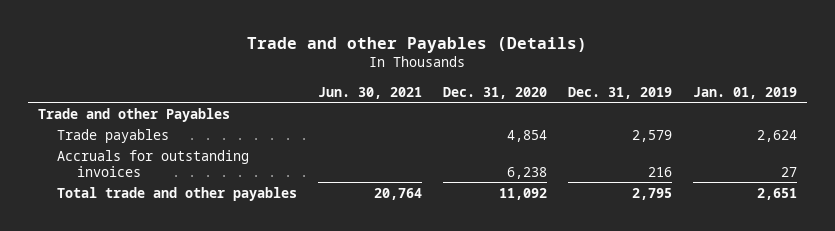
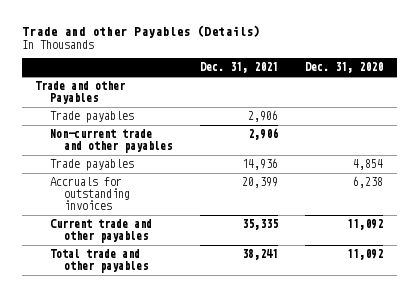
[318,86,423,99] Jun. 30, 2021 -> none
[567,86,672,99] Dec. 31, 2019 -> none
[692,86,797,99] Jan. 01, 2019 -> none
none -> [199,62,278,74] Dec. 31, 2021
none -> [49,111,134,124] Trade payables
none -> [49,129,173,154] Non-current trade and other payables
none -> [49,219,152,244] Current trade and other payables

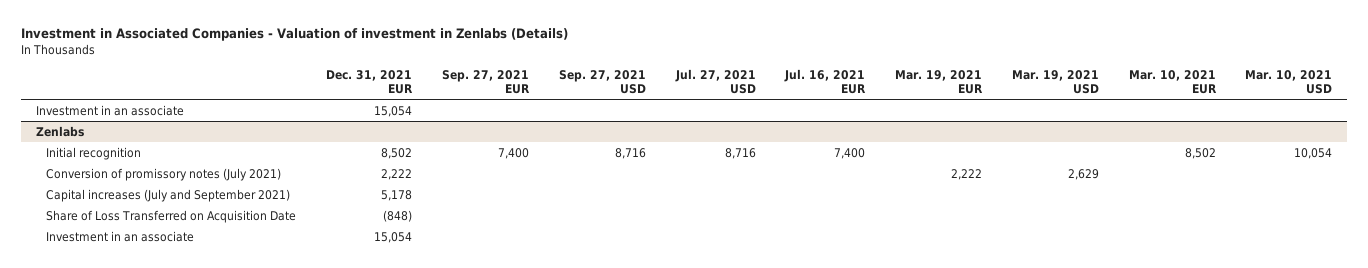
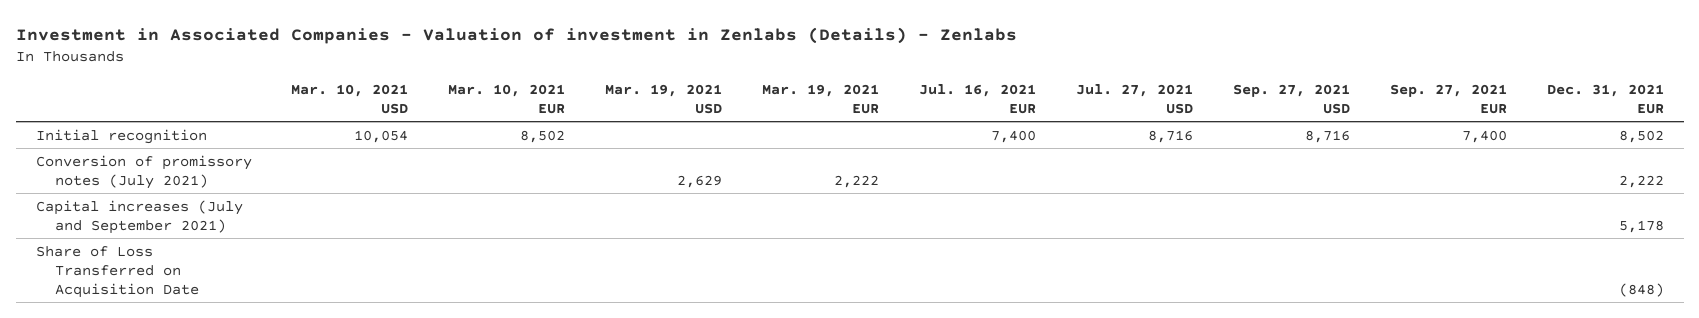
[20,28,568,42] Investment in Associated Companies - Valuation of investment in Zenlabs (Details) -> [15,26,1017,44] Investment in Associated Companies - Valuation of investment in Zenlabs (Details) - Zenlabs
[35,104,184,116] Investment in an associate -> none
[35,125,84,137] Zenlabs -> none
[46,230,195,242] Investment in an associate -> none

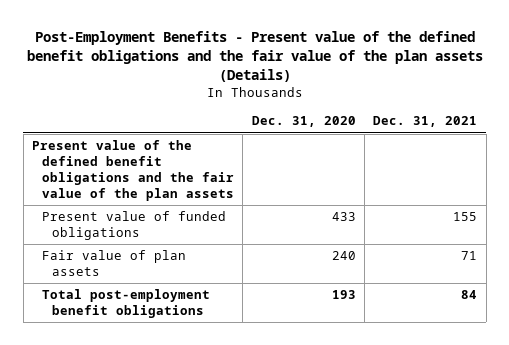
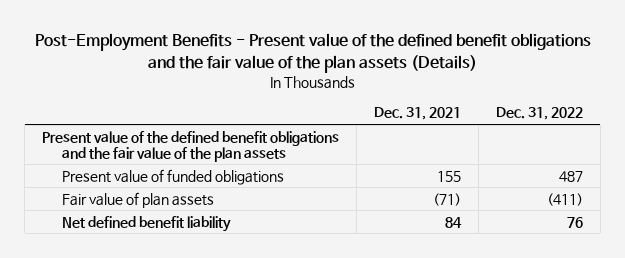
[251,116,356,128] Dec. 31, 2020 -> none
none -> [495,107,583,121] Dec. 31, 2022
[461,251,478,261] 71 -> [433,192,462,206] (71)
[42,289,211,319] Total post-employment benefit obligations -> [62,215,232,232] Net defined benefit liability

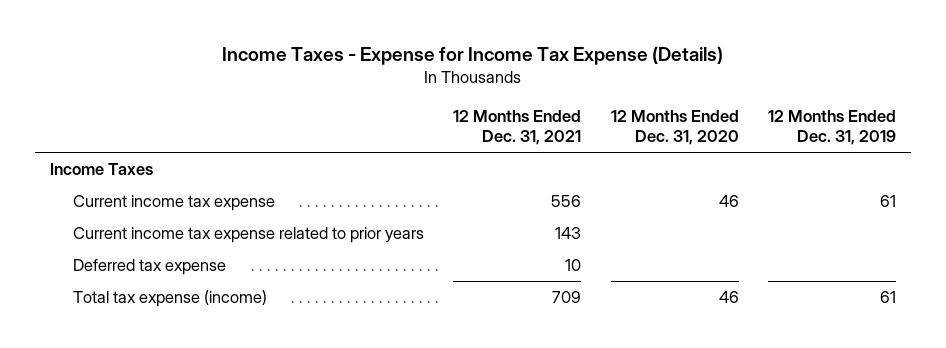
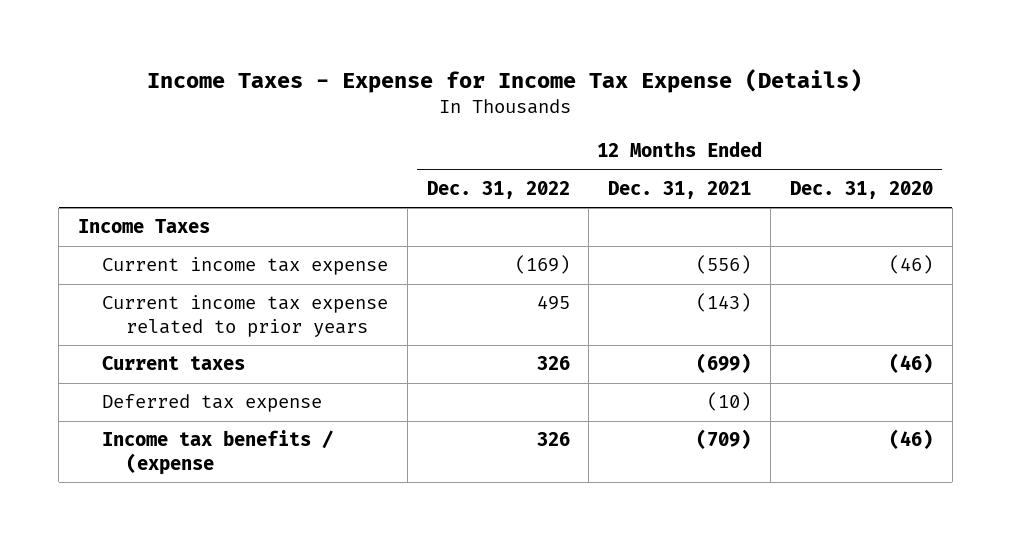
[768,109,897,146] 12 Months Ended Dec. 31, 2019 -> none
none -> [426,180,570,199] Dec. 31, 2022
[551,194,582,207] 556 -> [696,255,752,275] (556)
[718,194,739,207] 46 -> [888,255,933,275] (46)
[555,226,582,239] 143 -> [696,293,752,313] (143)
none -> [101,356,245,371] Current taxes
[565,258,582,271] 10 -> [707,392,752,412] (10)
[73,289,268,307] Total tax expense (income) -> [101,430,333,475] Income tax benefits / (expense
[552,290,582,303] 709 -> [696,429,752,450] (709)
[718,290,739,303] 46 -> [888,429,933,450] (46)

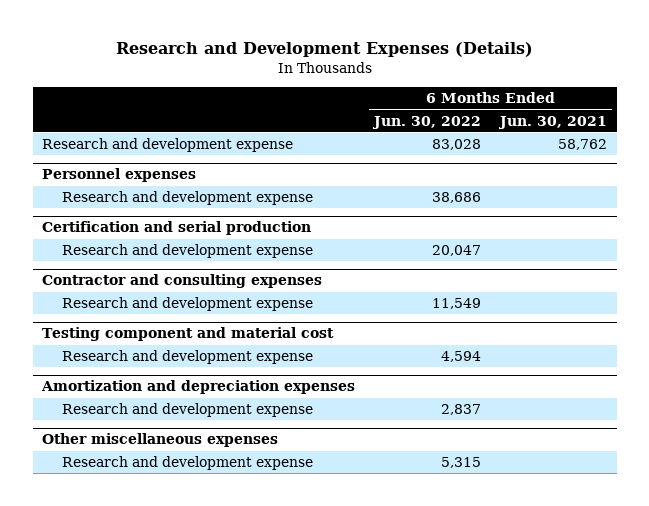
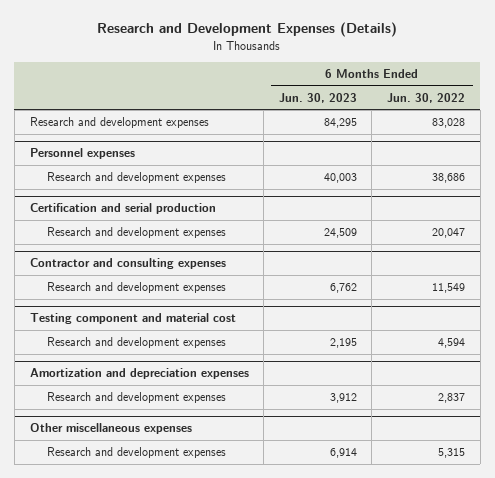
[498,115,608,129] Jun. 30, 2021 -> none
none -> [278,92,357,103] Jun. 30, 2023
[42,138,294,153] Research and development expense -> [29,117,209,129] Research and development expenses
[62,191,314,206] Research and development expense -> [47,172,227,184] Research and development expenses
[62,244,314,259] Research and development expense -> [47,227,227,239] Research and development expenses
[62,297,314,312] Research and development expense -> [47,282,227,294] Research and development expenses
[62,350,314,365] Research and development expense -> [47,337,227,349] Research and development expenses
[62,403,314,418] Research and development expense -> [47,392,227,404] Research and development expenses
[62,456,314,471] Research and development expense -> [47,447,227,459] Research and development expenses

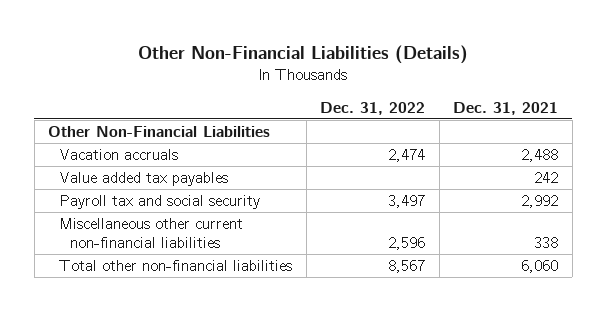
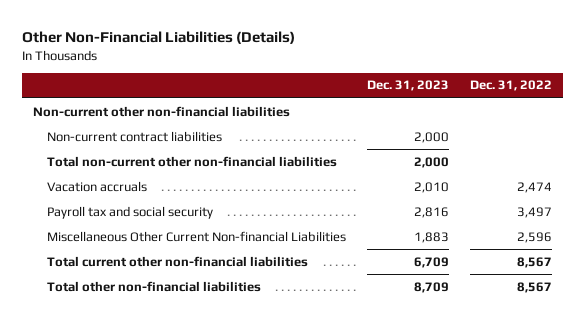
[453,101,559,115] Dec. 31, 2021 -> none
none -> [366,80,449,92] Dec. 31, 2023
[48,125,271,137] Other Non-Financial Liabilities -> [33,105,291,117] Non-current other non-financial liabilities
none -> [46,130,222,142] Non-current contract liabilities
none -> [46,155,337,167] Total non-current other non-financial liabilities
[59,171,229,186] Value added tax payables -> none
[59,217,244,248] Miscellaneous other current non-financial liabilities -> [46,230,346,242] Miscellaneous Other Current Non-financial Liabilities
none -> [46,255,308,267] Total current other non-financial liabilities

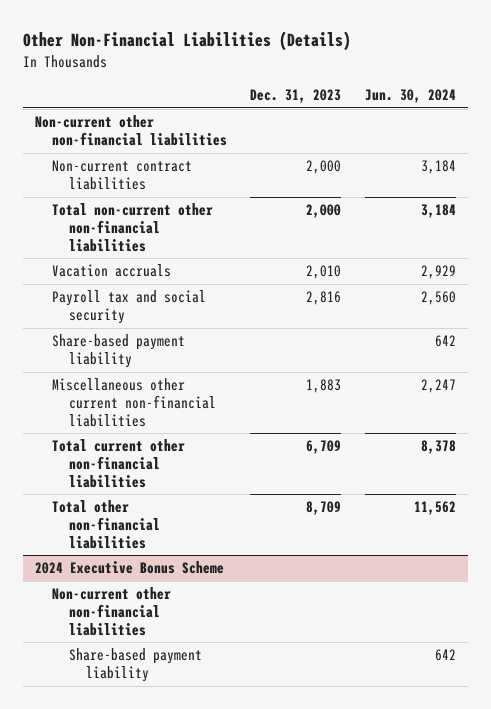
[470,80,553,92] Dec. 31, 2022 -> none
none -> [365,89,457,104] Jun. 30, 2024
none -> [51,334,185,368] Share-based payment liability
[46,230,346,242] Miscellaneous Other Current Non-financial Liabilities -> [51,378,216,427] Miscellaneous other current non-financial liabilities
none -> [34,561,224,575] 2024 Executive Bonus Scheme
none -> [51,587,171,636] Non-current other non-financial liabilities
none -> [68,648,202,682] Share-based payment liability

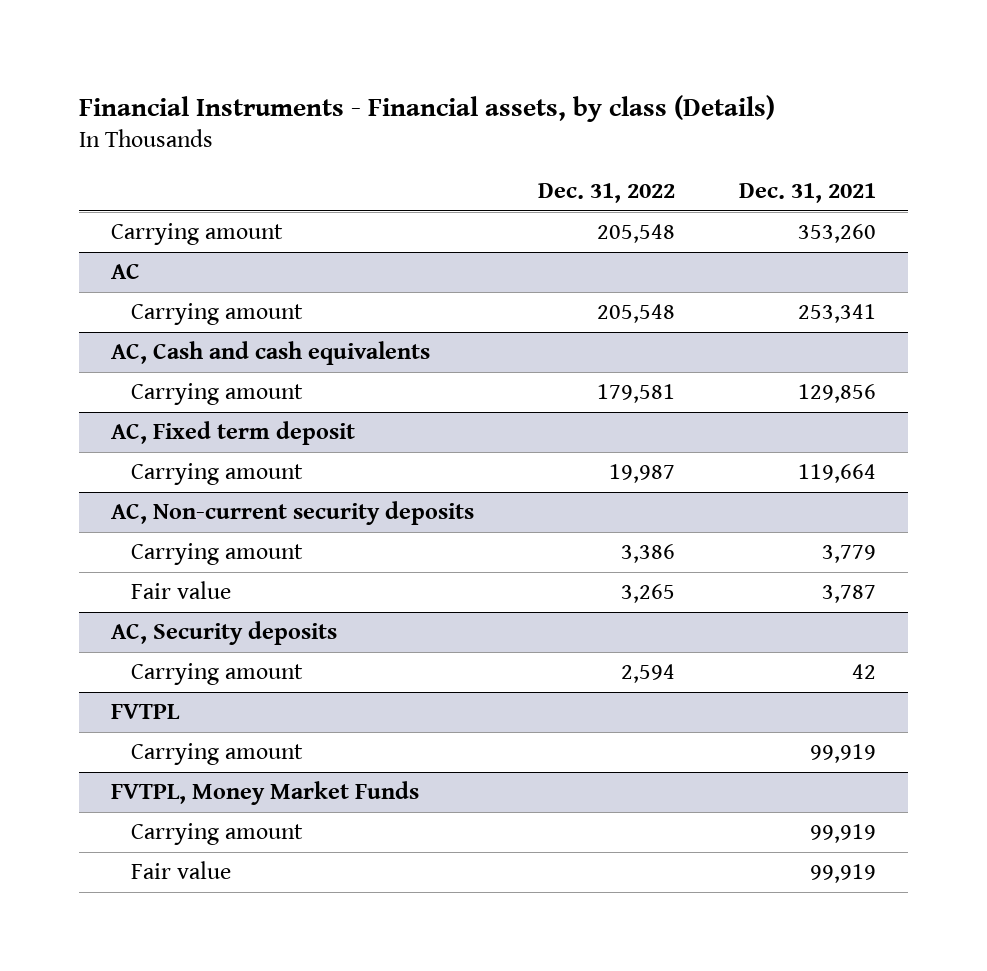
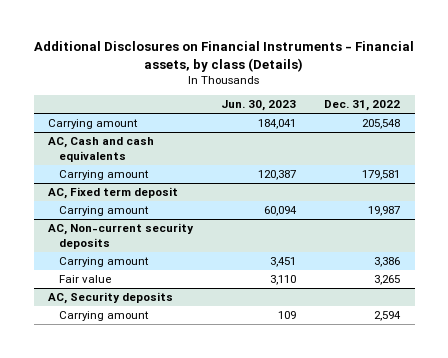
[79,94,776,122] Financial Instruments - Financial assets, by class (Details) -> [34,41,415,72] Additional Disclosures on Financial Instruments - Financial assets, by class (Details)
[738,183,876,204] Dec. 31, 2021 -> none
none -> [221,100,297,112] Jun. 30, 2023
[111,264,141,280] AC -> none
[130,303,303,326] Carrying amount -> none
[111,704,181,720] FVTPL -> none
[130,743,303,766] Carrying amount -> none
[111,781,420,806] FVTPL, Money Market Funds -> none
[130,823,303,846] Carrying amount -> none
[130,861,231,880] Fair value -> none

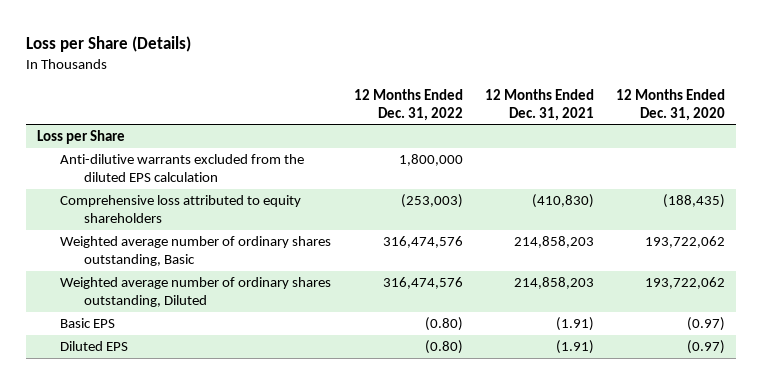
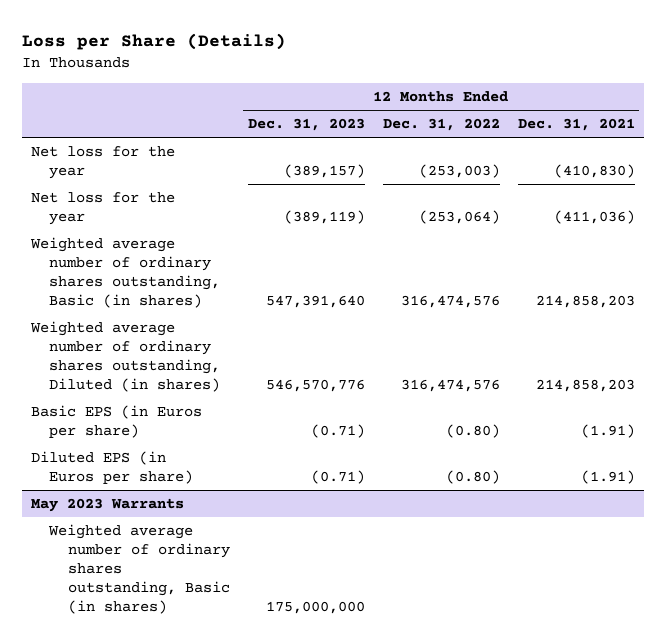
[616,89,726,122] 12 Months Ended Dec. 31, 2020 -> none
none -> [247,118,365,132] Dec. 31, 2023
[37,130,126,145] Loss per Share -> none
[60,154,305,183] Anti-dilutive warrants excluded from the diluted EPS calculation -> none
[60,195,302,224] Comprehensive loss attributed to equity shareholders -> [30,146,175,180] Net loss for the year
none -> [30,192,175,226] Net loss for the year
[60,236,332,267] Weighted average number of ordinary shares outstanding, Basic -> [29,237,221,309] Weighted average number of ordinary shares outstanding, Basic (in shares)
[60,277,332,308] Weighted average number of ordinary shares outstanding, Diluted -> [29,321,221,393] Weighted average number of ordinary shares outstanding, Diluted (in shares)
[60,318,116,329] Basic EPS -> [30,405,202,439] Basic EPS (in Euros per share)
[60,341,129,352] Diluted EPS -> [30,451,194,485] Diluted EPS (in Euros per share)
none -> [30,498,184,513] May 2023 Warrants
none -> [48,524,230,615] Weighted average number of ordinary shares outstanding, Basic (in shares)

